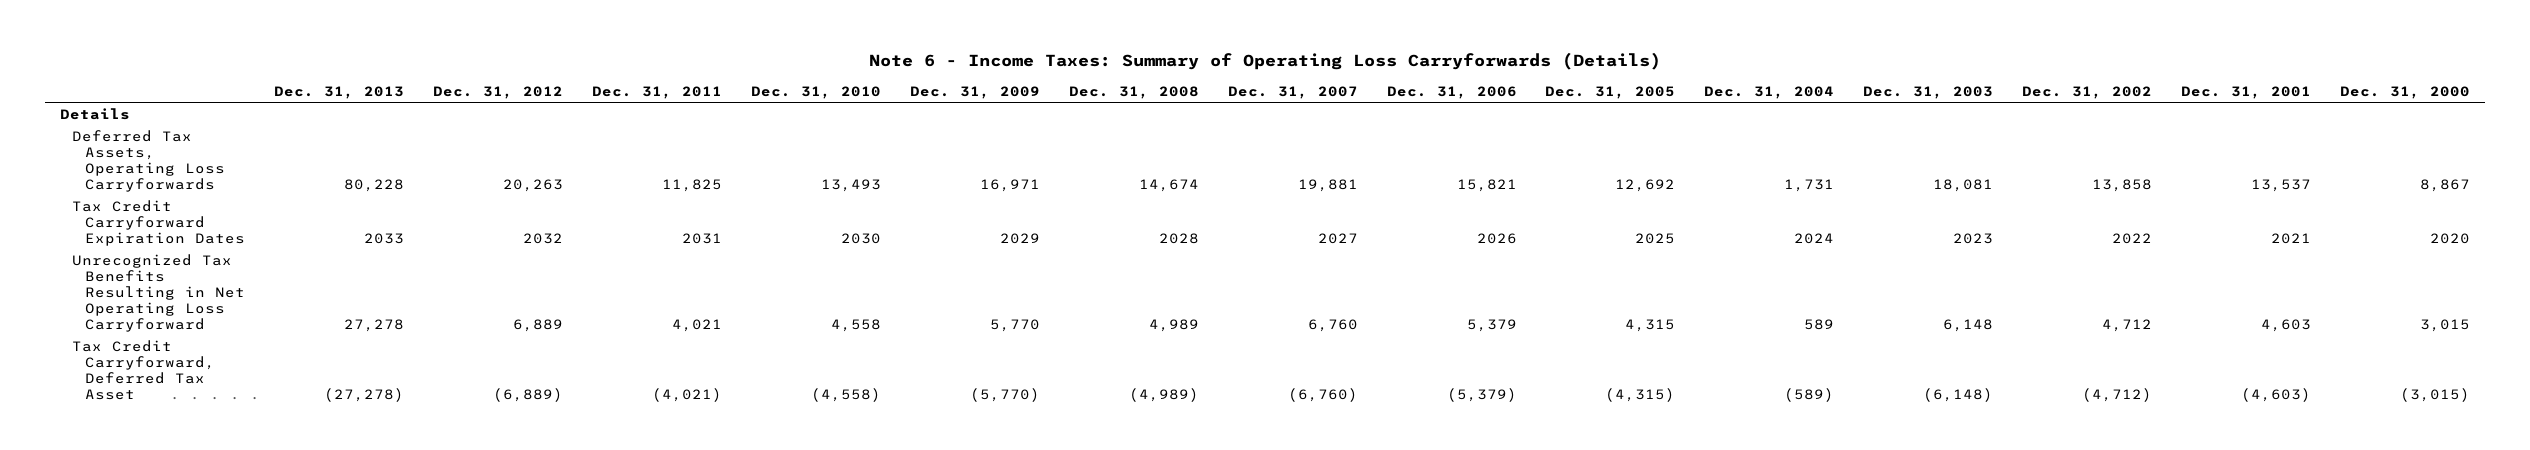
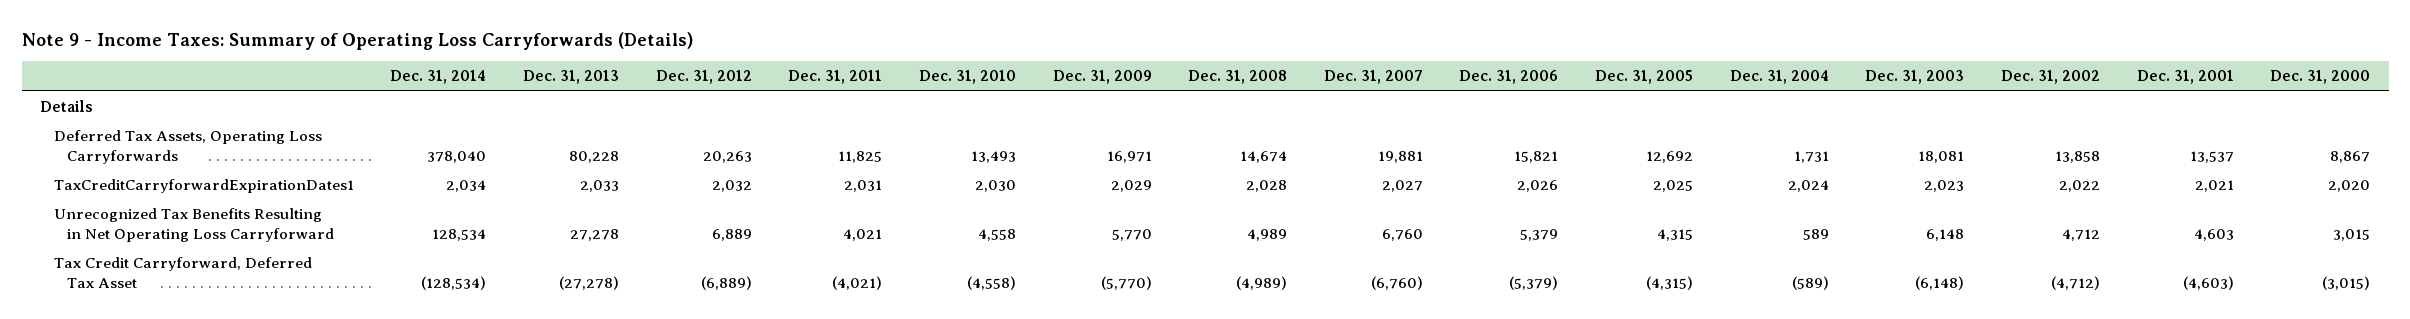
[868,52,1661,71] Note 6 - Income Taxes: Summary of Operating Loss Carryforwards (Details) -> [21,31,693,50] Note 9 - Income Taxes: Summary of Operating Loss Carryforwards (Details)
none -> [390,70,487,85] Dec. 31, 2014
[72,199,246,246] Tax Credit Carryforward Expiration Dates -> none
none -> [53,178,354,193] TaxCreditCarryforwardExpirationDates1

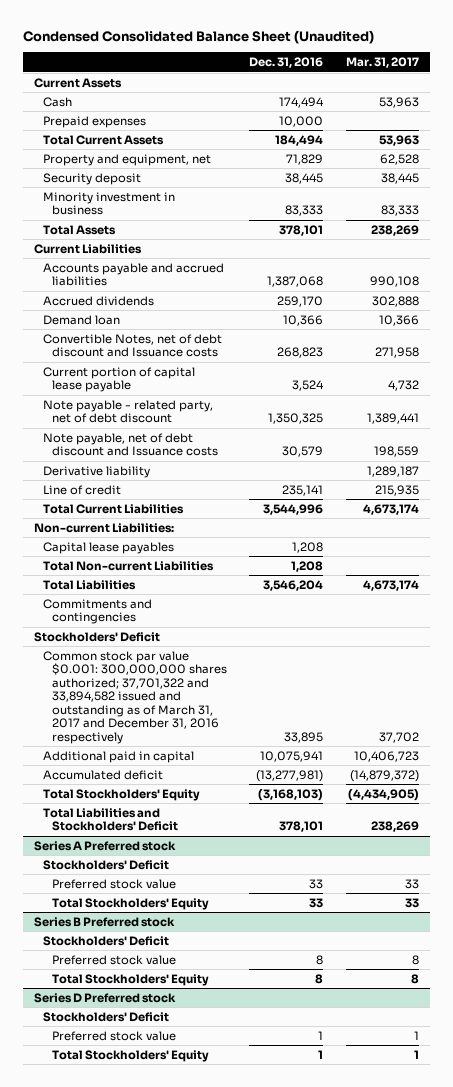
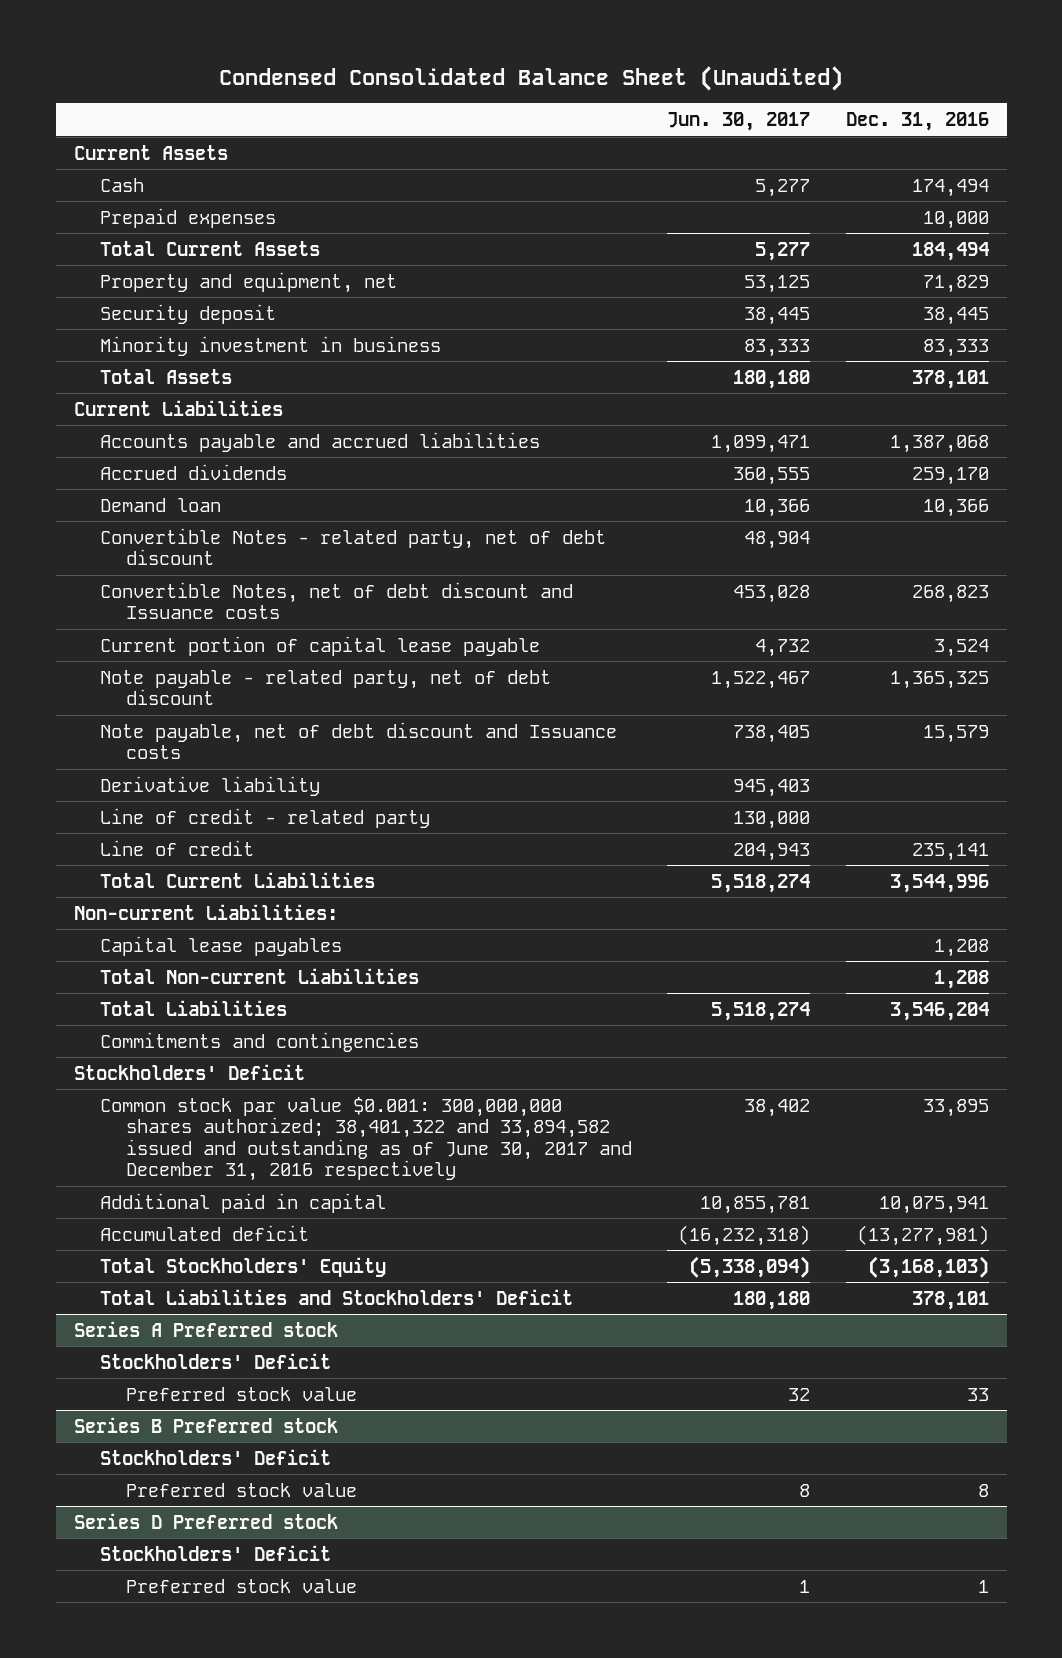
[345,57,419,69] Mar. 31, 2017 -> none
none -> [667,111,811,131] Jun. 30, 2017
none -> [99,527,606,566] Convertible Notes - related party, net of debt discount
[268,413,324,425] 1,350,325 -> [889,670,989,689] 1,365,325
[282,446,324,458] 30,579 -> [922,724,989,743] 15,579
none -> [99,807,430,828] Line of credit - related party
[43,650,227,744] Common stock par value $0.001: 300,000,000 shares authorized; 37,701,322 and 33,894,582 issued and outstanding as of March 31, 2017 and December 31, 2016 respectively -> [99,1096,632,1182] Common stock par value $0.001: 300,000,000 shares authorized; 38,401,322 and 33,894,582 issued and outstanding as of June 30, 2017 and December 31, 2016 respectively
[51,897,209,910] Total Stockholders' Equity -> none
[51,973,209,986] Total Stockholders' Equity -> none
[51,1049,209,1062] Total Stockholders' Equity -> none

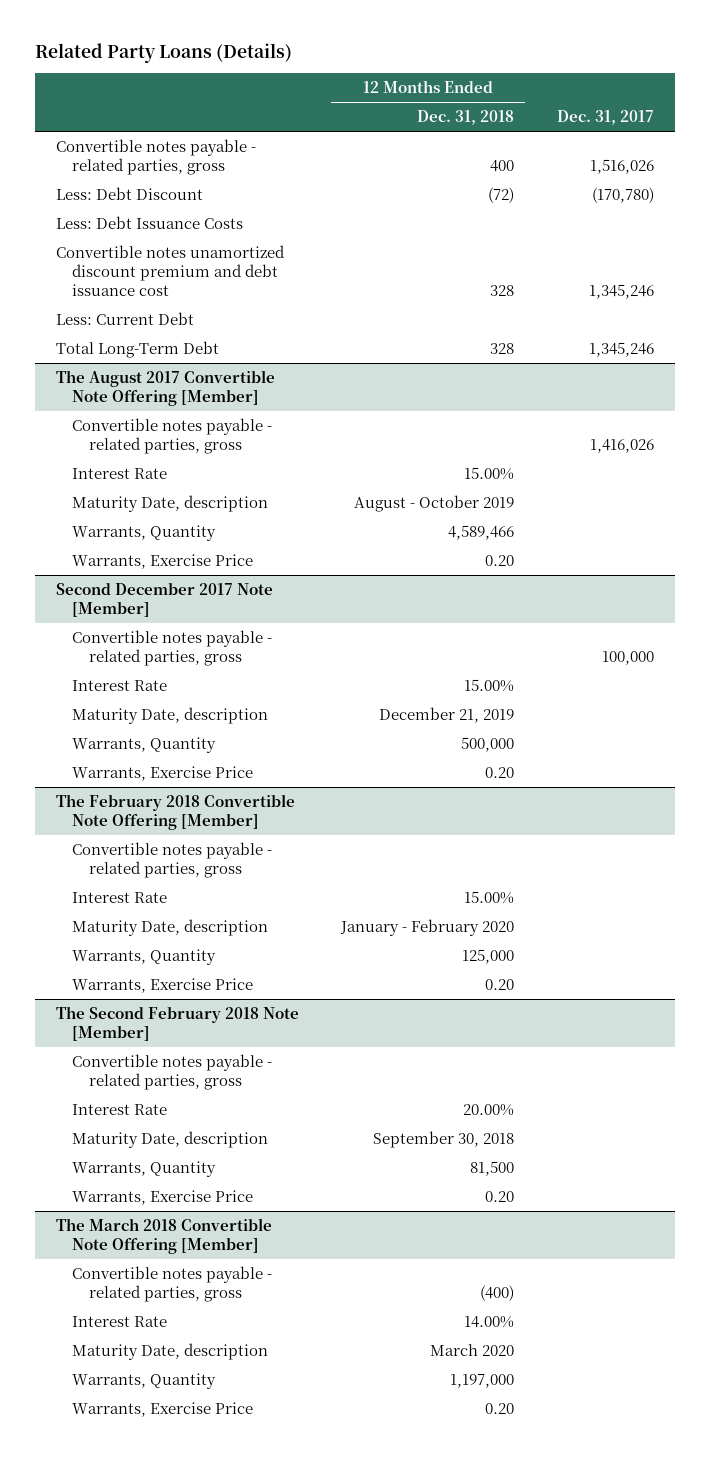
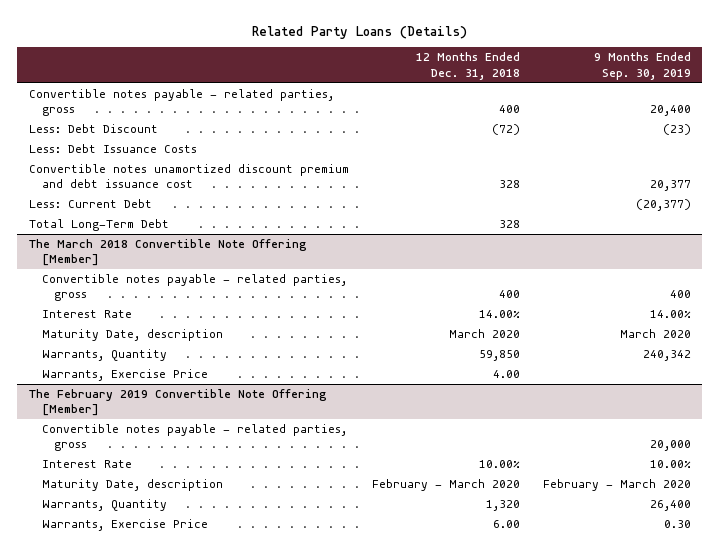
[556,110,654,126] Dec. 31, 2017 -> none
none -> [593,52,691,80] 9 Months Ended Sep. 30, 2019
[55,370,275,406] The August 2017 Convertible Note Offering [Member] -> none
[72,418,273,454] Convertible notes payable - related parties, gross -> none
[72,468,168,480] Interest Rate -> none
[72,495,269,513] Maturity Date, description -> none
[72,525,217,542] Warrants, Quantity -> none
[72,554,254,570] Warrants, Exercise Price -> none
[55,583,273,617] Second December 2017 Note [Member] -> none
[72,630,273,666] Convertible notes payable - related parties, gross -> none
[72,680,168,692] Interest Rate -> none
[72,707,269,725] Maturity Date, description -> none
[72,737,217,754] Warrants, Quantity -> none
[72,766,254,782] Warrants, Exercise Price -> none
[55,794,295,830] The February 2018 Convertible Note Offering [Member] -> none
[72,842,273,878] Convertible notes payable - related parties, gross -> none
[72,892,168,904] Interest Rate -> none
[72,919,269,937] Maturity Date, description -> none
[72,949,217,966] Warrants, Quantity -> none
[72,978,254,994] Warrants, Exercise Price -> none
[55,1006,299,1041] The Second February 2018 Note [Member] -> none
[72,1054,273,1090] Convertible notes payable - related parties, gross -> none
[72,1104,168,1116] Interest Rate -> none
[72,1131,269,1149] Maturity Date, description -> none
[72,1161,217,1178] Warrants, Quantity -> none
[72,1190,254,1206] Warrants, Exercise Price -> none
[480,1284,515,1301] (400) -> [498,290,520,299] 400
[450,1374,515,1389] 1,197,000 -> [478,350,520,362] 59,850
[485,1403,515,1415] 0.20 -> [492,370,520,379] 4.00
none -> [28,389,327,417] The February 2019 Convertible Note Offering [Member]
none -> [41,424,347,452] Convertible notes payable - related parties, gross
none -> [41,460,132,469] Interest Rate
none -> [41,479,223,492] Maturity Date, description
none -> [41,499,167,512] Warrants, Quantity
none -> [41,519,208,532] Warrants, Exercise Price

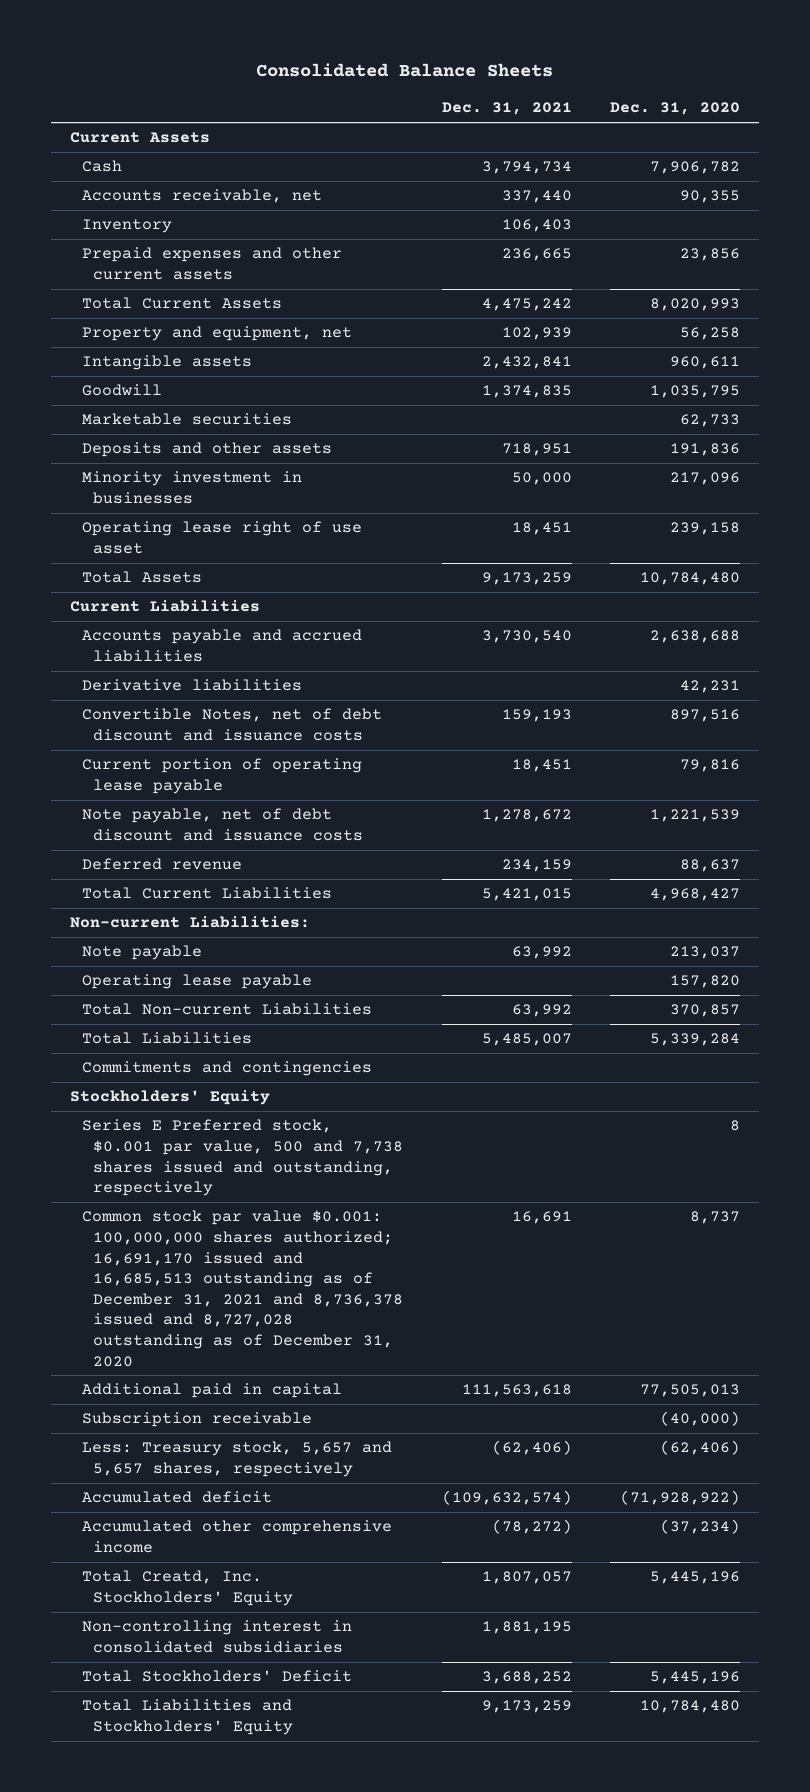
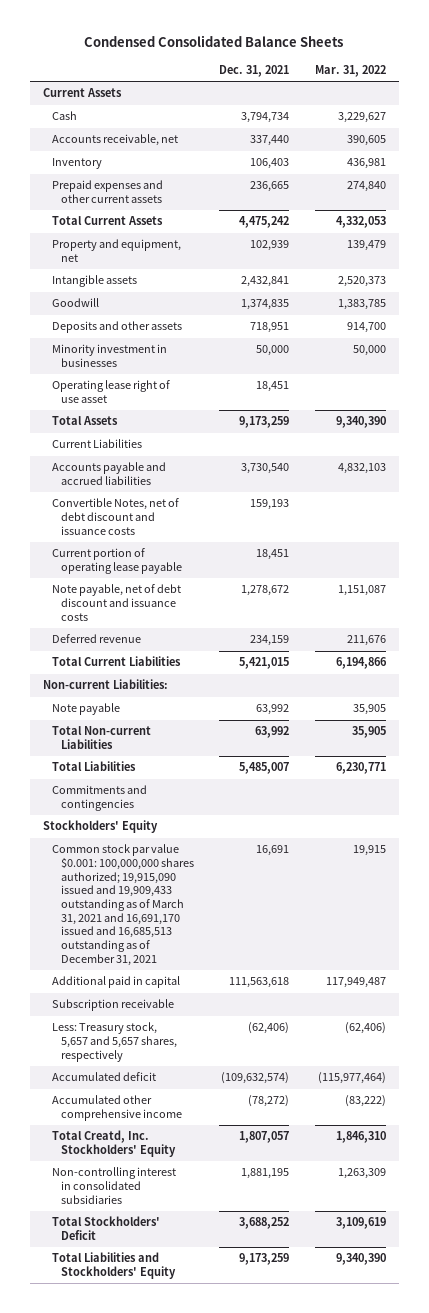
[255,63,553,78] Consolidated Balance Sheets -> [84,35,344,48] Condensed Consolidated Balance Sheets
[609,102,740,116] Dec. 31, 2020 -> none
none -> [315,64,387,77] Mar. 31, 2022
[81,413,292,426] Marketable securities -> none
[81,679,302,692] Derivative liabilities -> none
[81,974,312,990] Operating lease payable -> none
[81,1119,404,1197] Series E Preferred stock, $0.001 par value, 500 and 7,738 shares issued and outstanding, respectively -> none
[81,1210,404,1367] Common stock par value $0.001: 100,000,000 shares authorized; 16,691,170 issued and 16,685,513 outstanding as of December 31, 2021 and 8,736,378 issued and 8,727,028 outstanding as of December 31, 2020 -> [51,844,194,966] Common stock par value $0.001: 100,000,000 shares authorized; 19,915,090 issued and 19,909,433 outstanding as of March 31, 2021 and 16,691,170 issued and 16,685,513 outstanding as of December 31, 2021

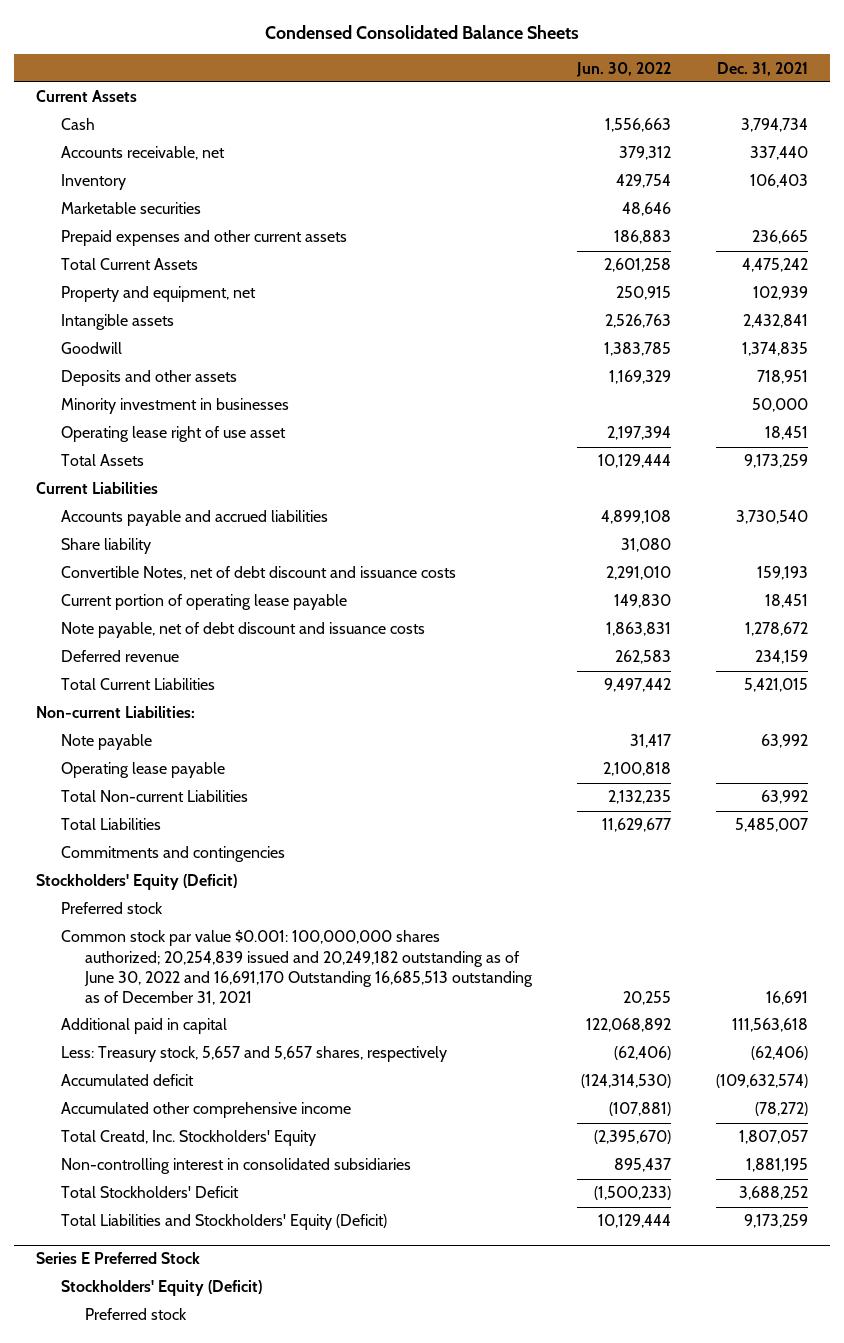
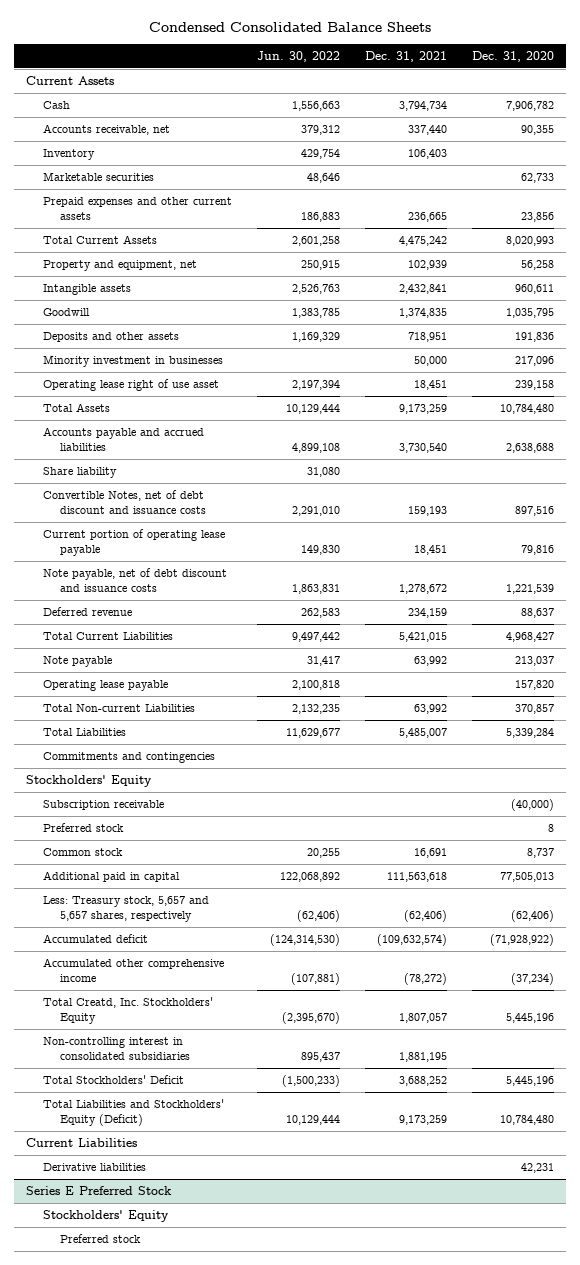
none -> [471,50,554,62] Dec. 31, 2020
[36,706,196,719] Non-current Liabilities: -> none
[36,874,238,891] Stockholders' Equity (Deficit) -> [25,775,152,788] Stockholders' Equity
none -> [43,800,165,811] Subscription receivable
[60,930,533,1006] Common stock par value $0.001: 100,000,000 shares authorized; 20,254,839 issued and 20,249,182 outstanding as of June 30, 2022 and 16,691,170 Outstanding 16,685,513 outstanding as of December 31, 2021 -> [43,848,124,857] Common stock
[36,482,159,495] Current Liabilities -> [25,1138,137,1148] Current Liabilities
none -> [43,1163,147,1172] Derivative liabilities
[60,1280,262,1297] Stockholders' Equity (Deficit) -> [43,1210,170,1223] Stockholders' Equity

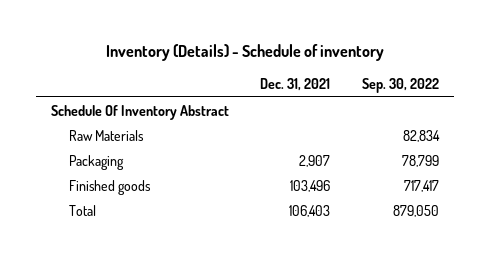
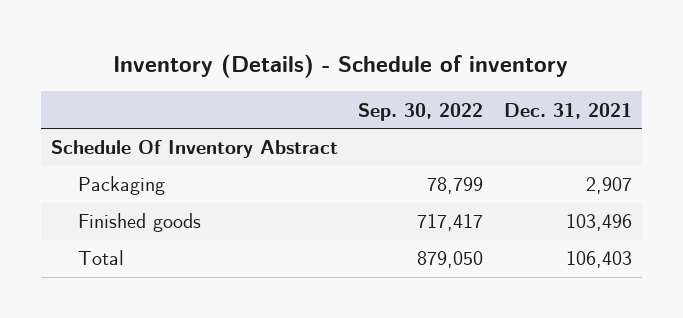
[68,129,144,141] Raw Materials -> none

